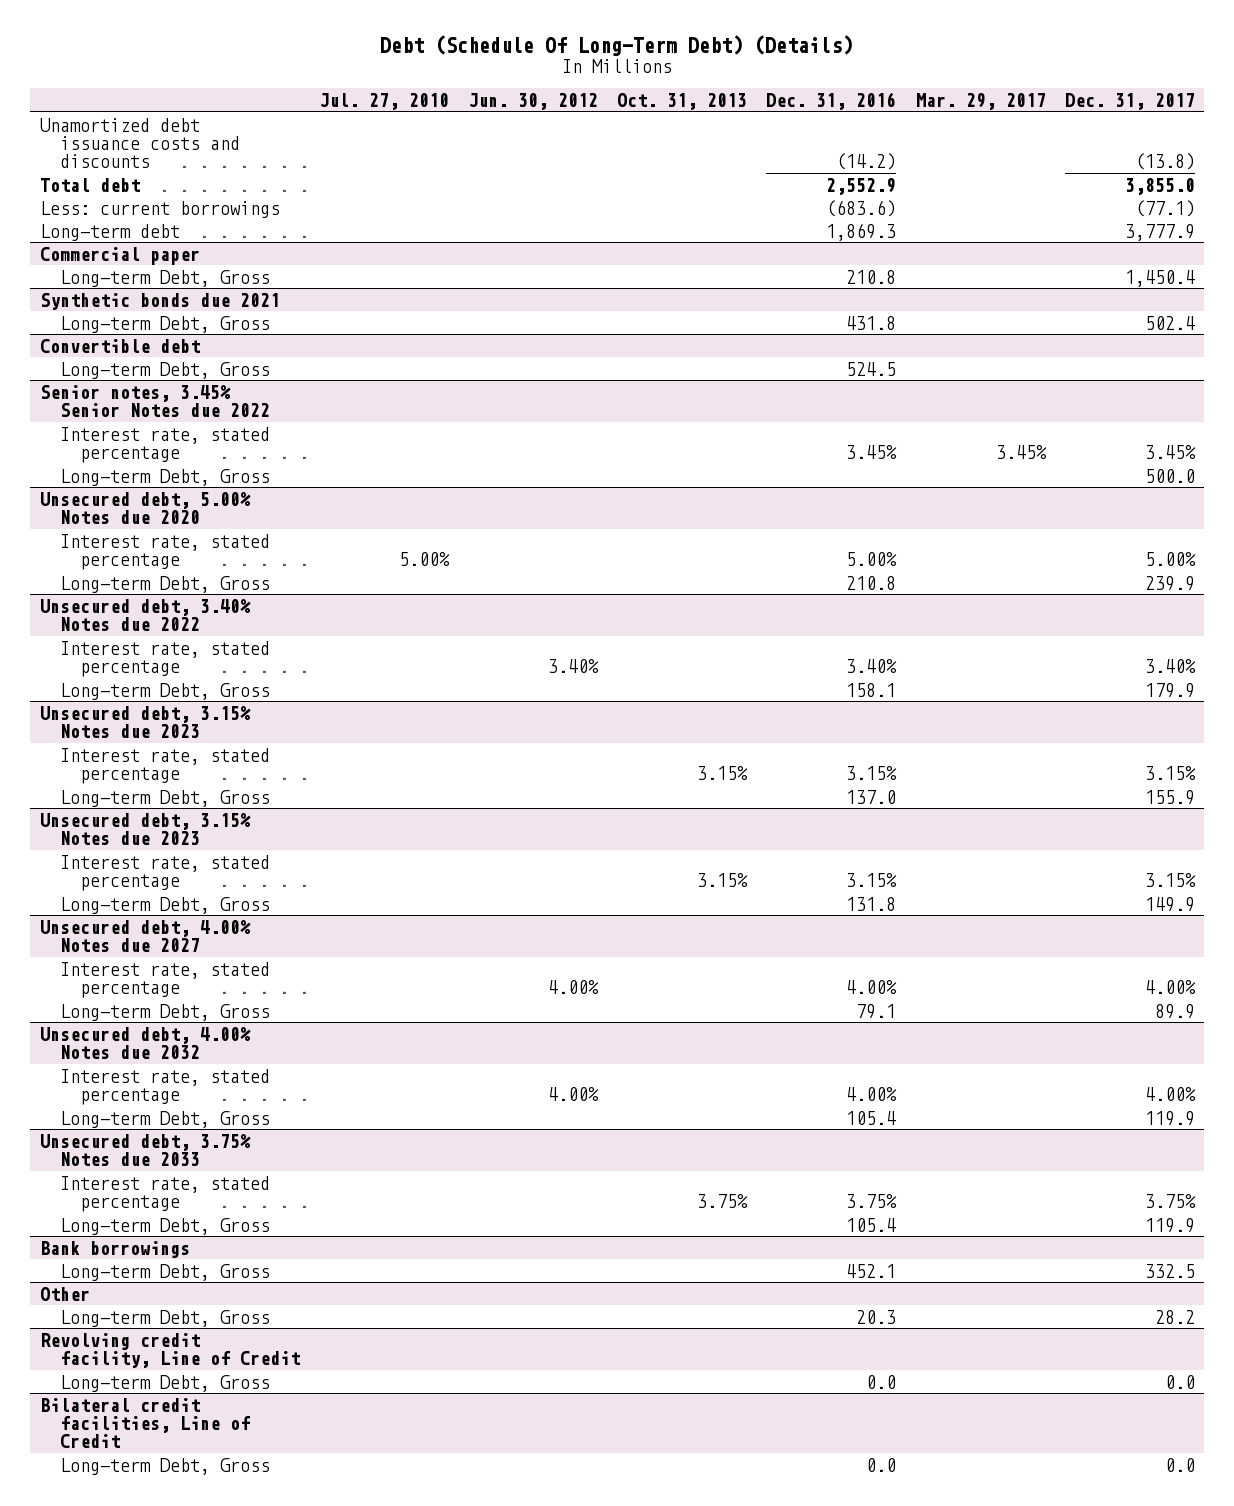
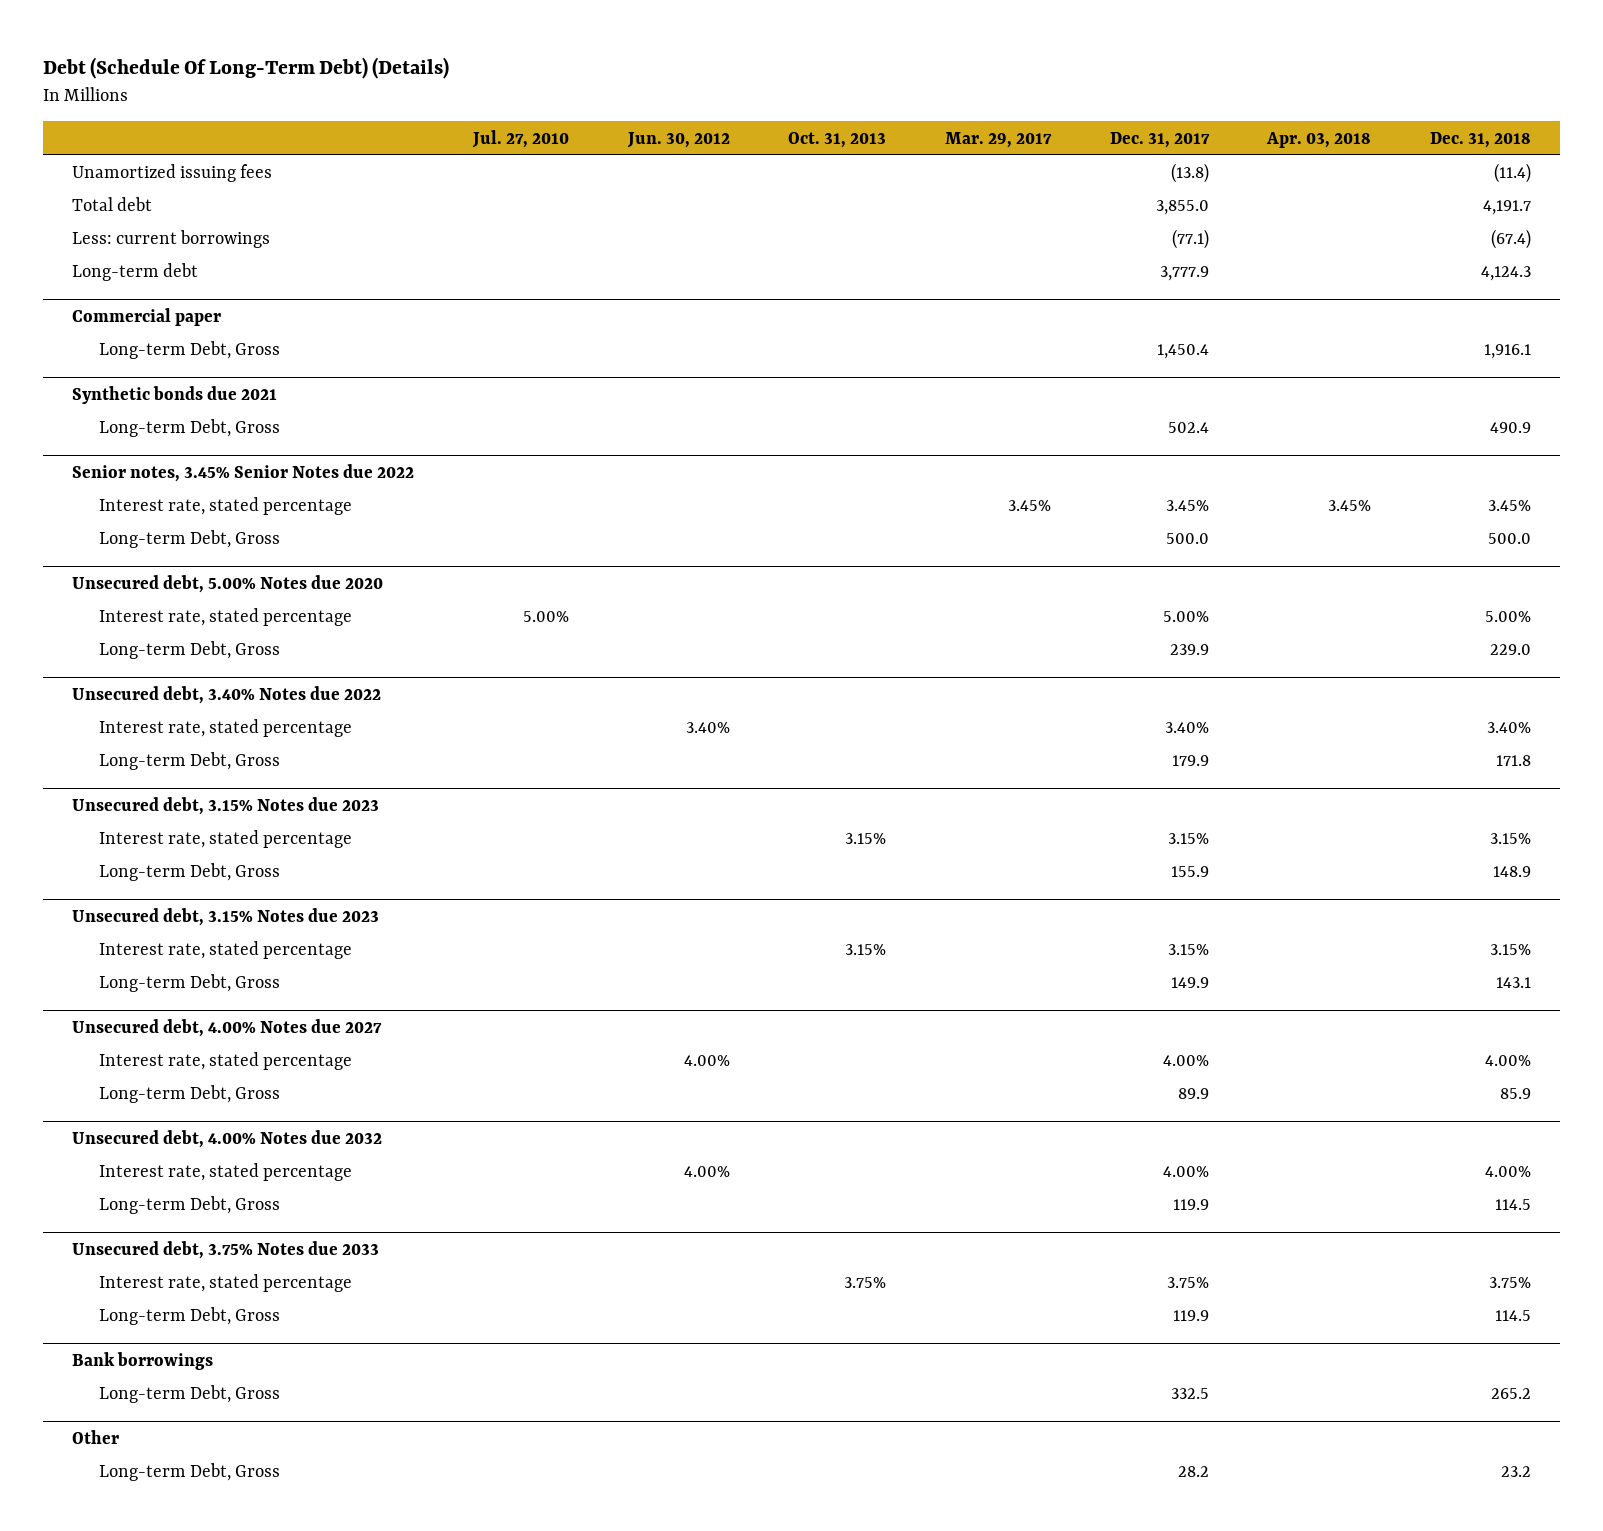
[766,91,897,110] Dec. 31, 2016 -> none
none -> [1266,131,1372,148] Apr. 03, 2018
none -> [1430,131,1532,148] Dec. 31, 2018
[39,117,240,168] Unamortized debt issuance costs and discounts -> [72,164,273,183] Unamortized issuing fees
[39,338,200,353] Convertible debt -> none
[59,361,270,379] Long-term Debt, Gross -> none
[39,1332,300,1368] Revolving credit facility, Line of Credit -> none
[59,1374,270,1392] Long-term Debt, Gross -> none
[39,1397,250,1448] Bilateral credit facilities, Line of Credit -> none
[59,1457,270,1475] Long-term Debt, Gross -> none

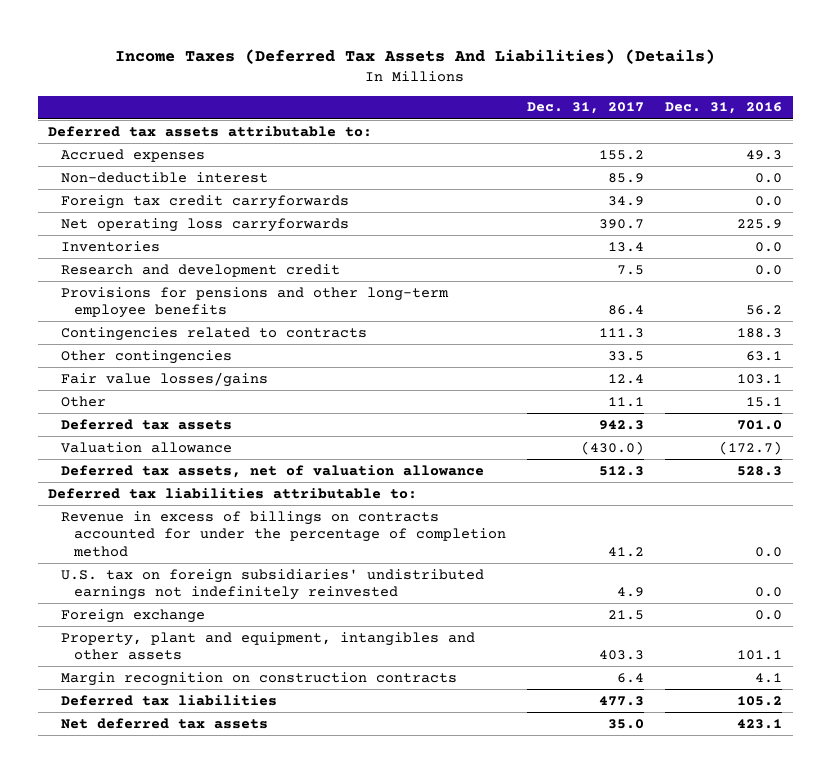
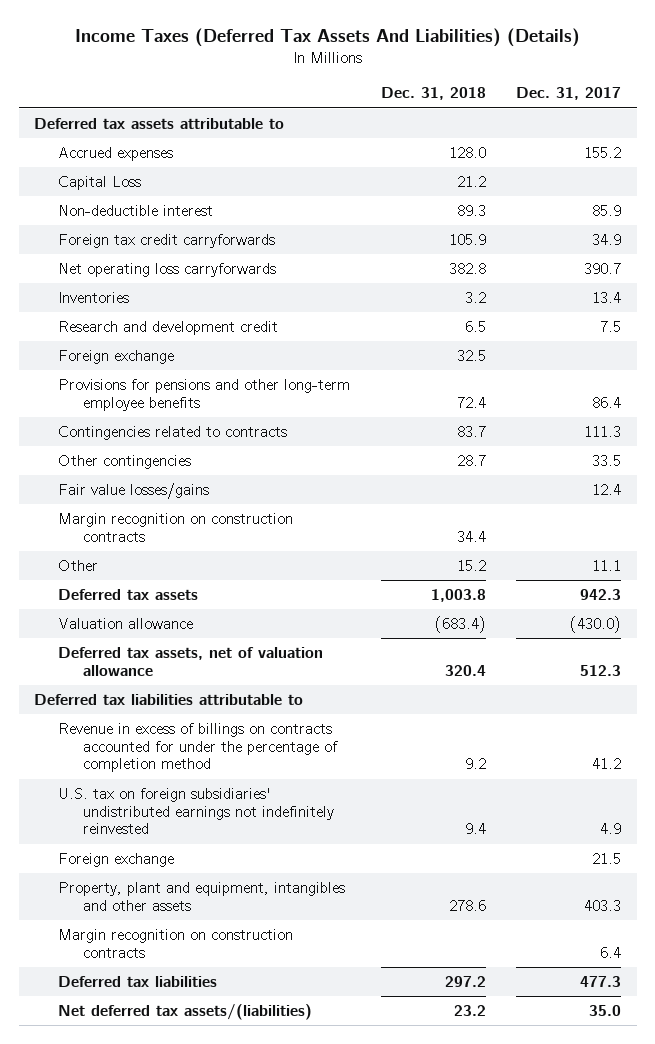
[665,102,783,115] Dec. 31, 2016 -> none
none -> [380,87,486,101] Dec. 31, 2018
[48,125,373,137] Deferred tax assets attributable to: -> [33,117,284,129] Deferred tax assets attributable to
none -> [58,175,142,190] Capital Loss
none -> [58,349,175,364] Foreign exchange
none -> [58,512,294,542] Margin recognition on construction contracts
[48,487,418,499] Deferred tax liabilities attributable to: -> [33,693,303,705] Deferred tax liabilities attributable to
[61,717,269,729] Net deferred tax assets -> [58,1003,313,1020] Net deferred tax assets/(liabilities)

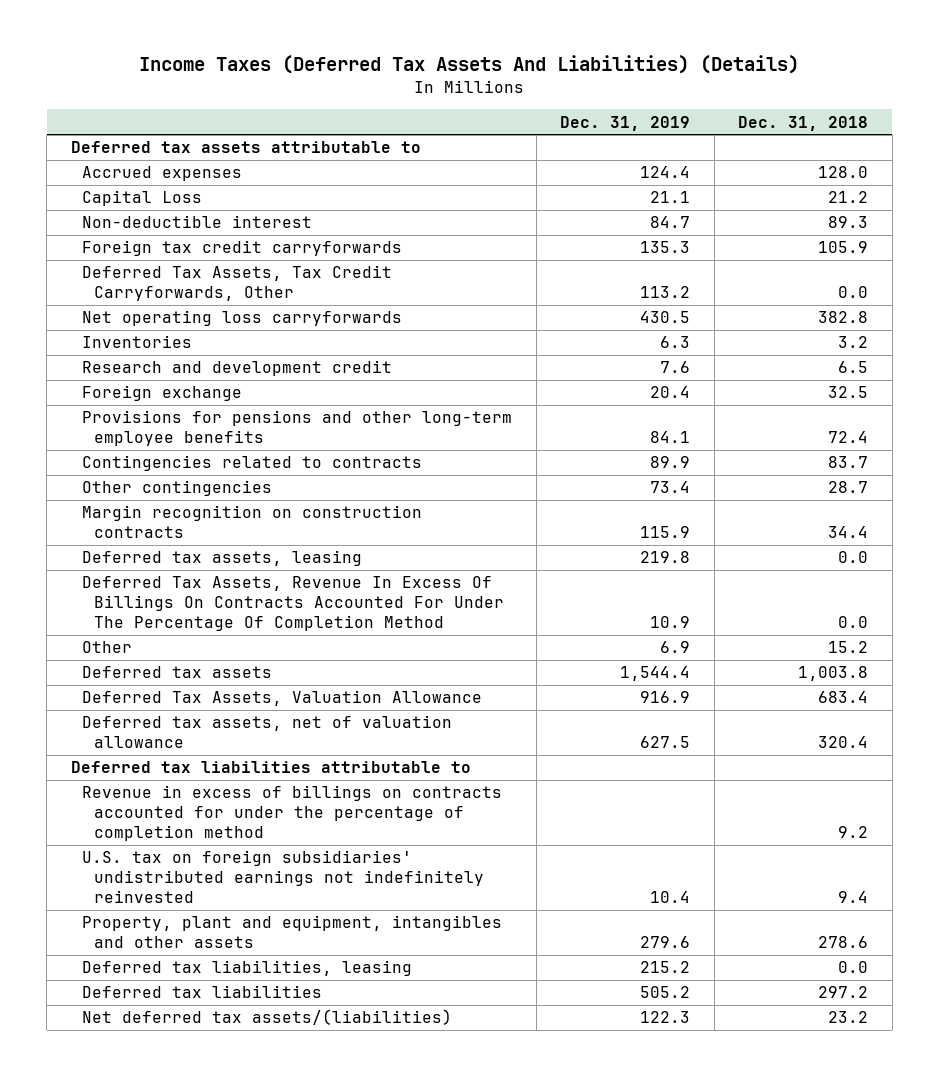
[516,87,622,101] Dec. 31, 2017 -> none
none -> [560,115,691,131] Dec. 31, 2019
none -> [82,265,393,302] Deferred Tax Assets, Tax Credit Carryforwards, Other
[58,482,210,499] Fair value losses/gains -> none
none -> [82,550,363,567] Deferred tax assets, leasing
none -> [82,576,504,632] Deferred Tax Assets, Revenue In Excess Of Billings On Contracts Accounted For Under The Percentage Of Completion Method
[58,617,194,629] Valuation allowance -> [82,690,483,707] Deferred Tax Assets, Valuation Allowance
[434,615,486,633] (683.4) -> [818,691,869,704] 683.4
[58,852,175,867] Foreign exchange -> none
[58,928,294,958] Margin recognition on construction contracts -> none
none -> [82,960,413,977] Deferred tax liabilities, leasing

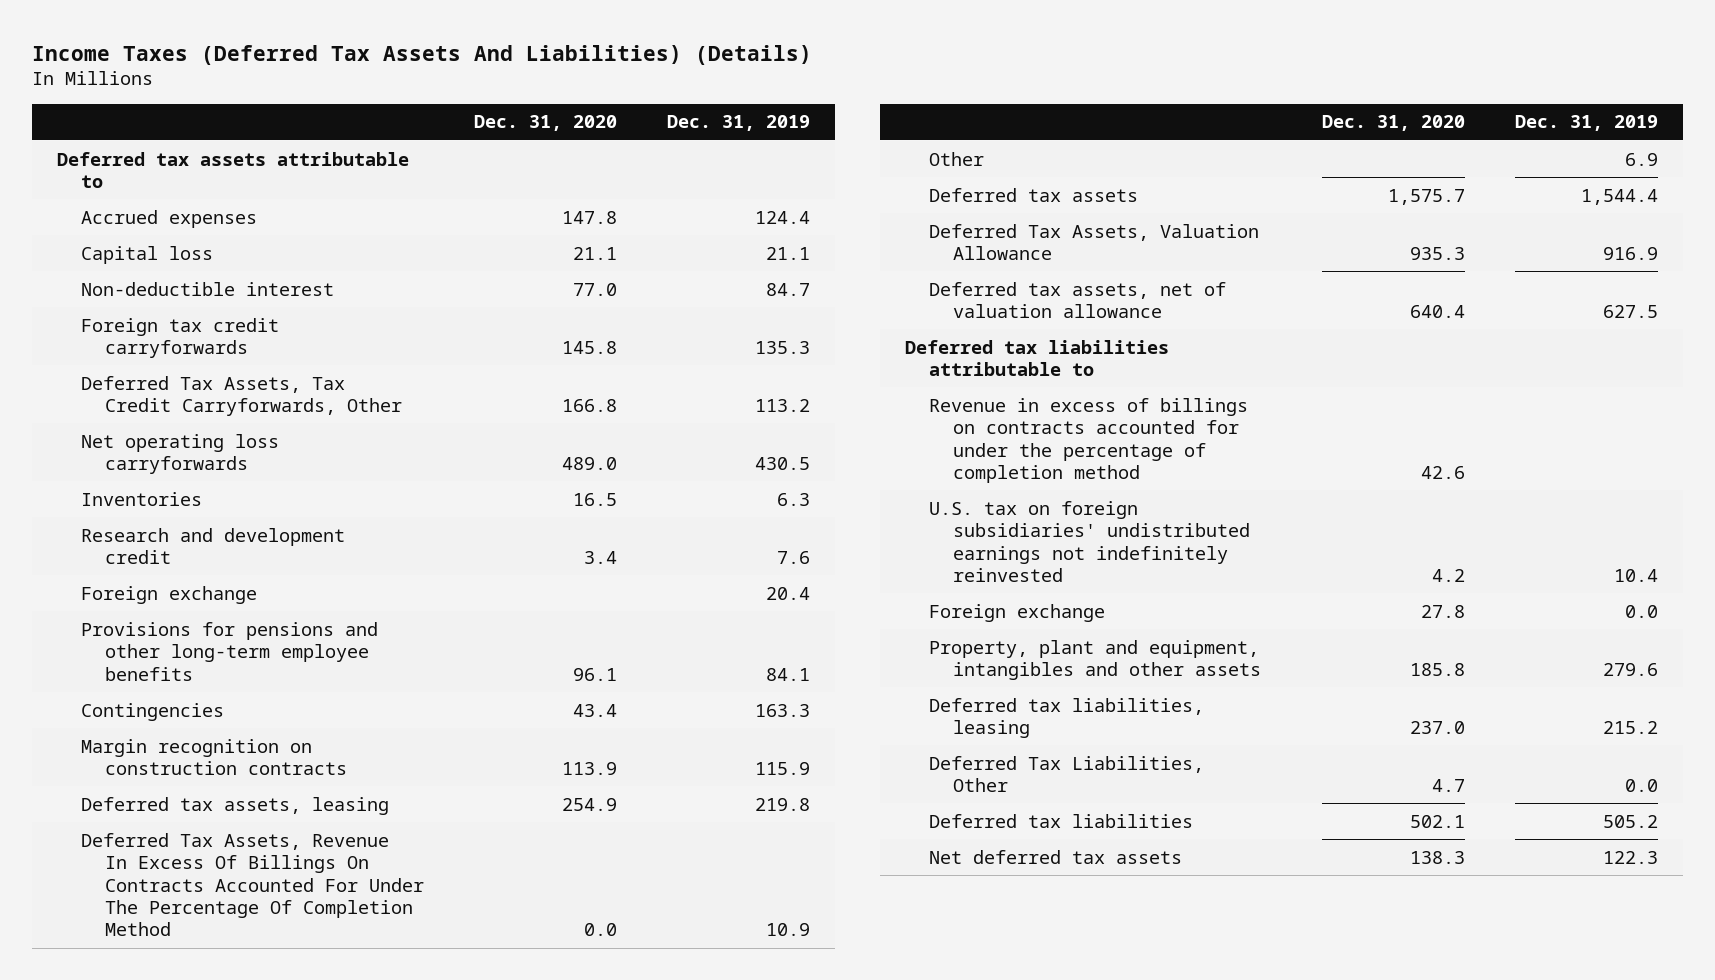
[738,115,869,131] Dec. 31, 2018 -> none
none -> [473,115,617,132] Dec. 31, 2020
[82,190,203,207] Capital Loss -> [81,245,214,264] Capital loss
[82,480,273,497] Other contingencies -> none
[82,455,423,472] Contingencies related to contracts -> [81,702,225,721] Contingencies
[650,456,691,469] 89.9 -> [754,703,810,717] 163.3
none -> [929,603,1106,622] Foreign exchange
none -> [929,755,1205,793] Deferred Tax Liabilities, Other
[82,1009,453,1026] Net deferred tax assets/(liabilities) -> [929,849,1183,864] Net deferred tax assets

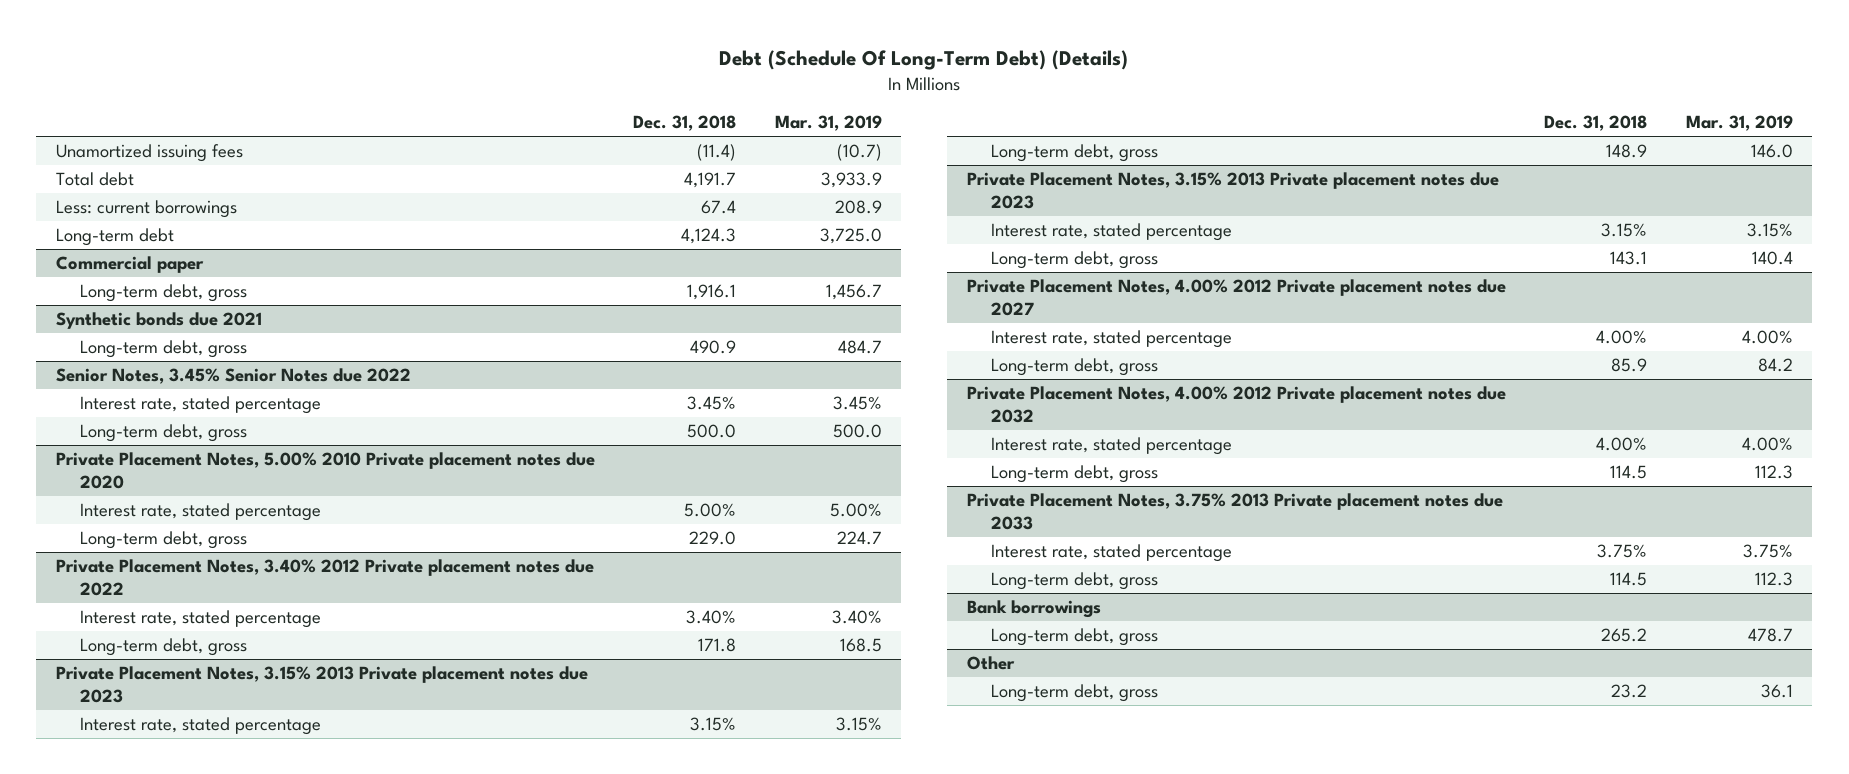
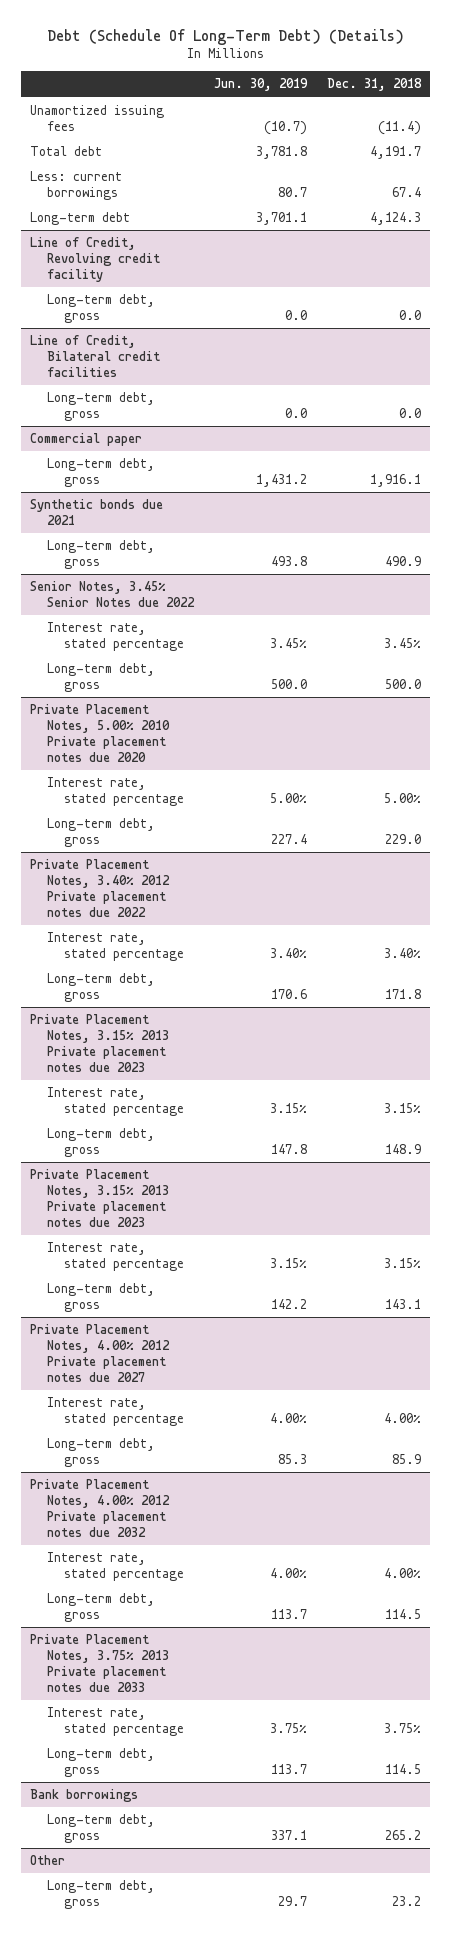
[775,115,883,132] Mar. 31, 2019 -> none
none -> [213,78,308,92] Jun. 30, 2019
none -> [30,237,161,282] Line of Credit, Revolving credit facility
none -> [47,294,156,323] Long-term debt, gross
none -> [30,335,161,377] Line of Credit, Bilateral credit facilities
none -> [47,392,156,421] Long-term debt, gross

